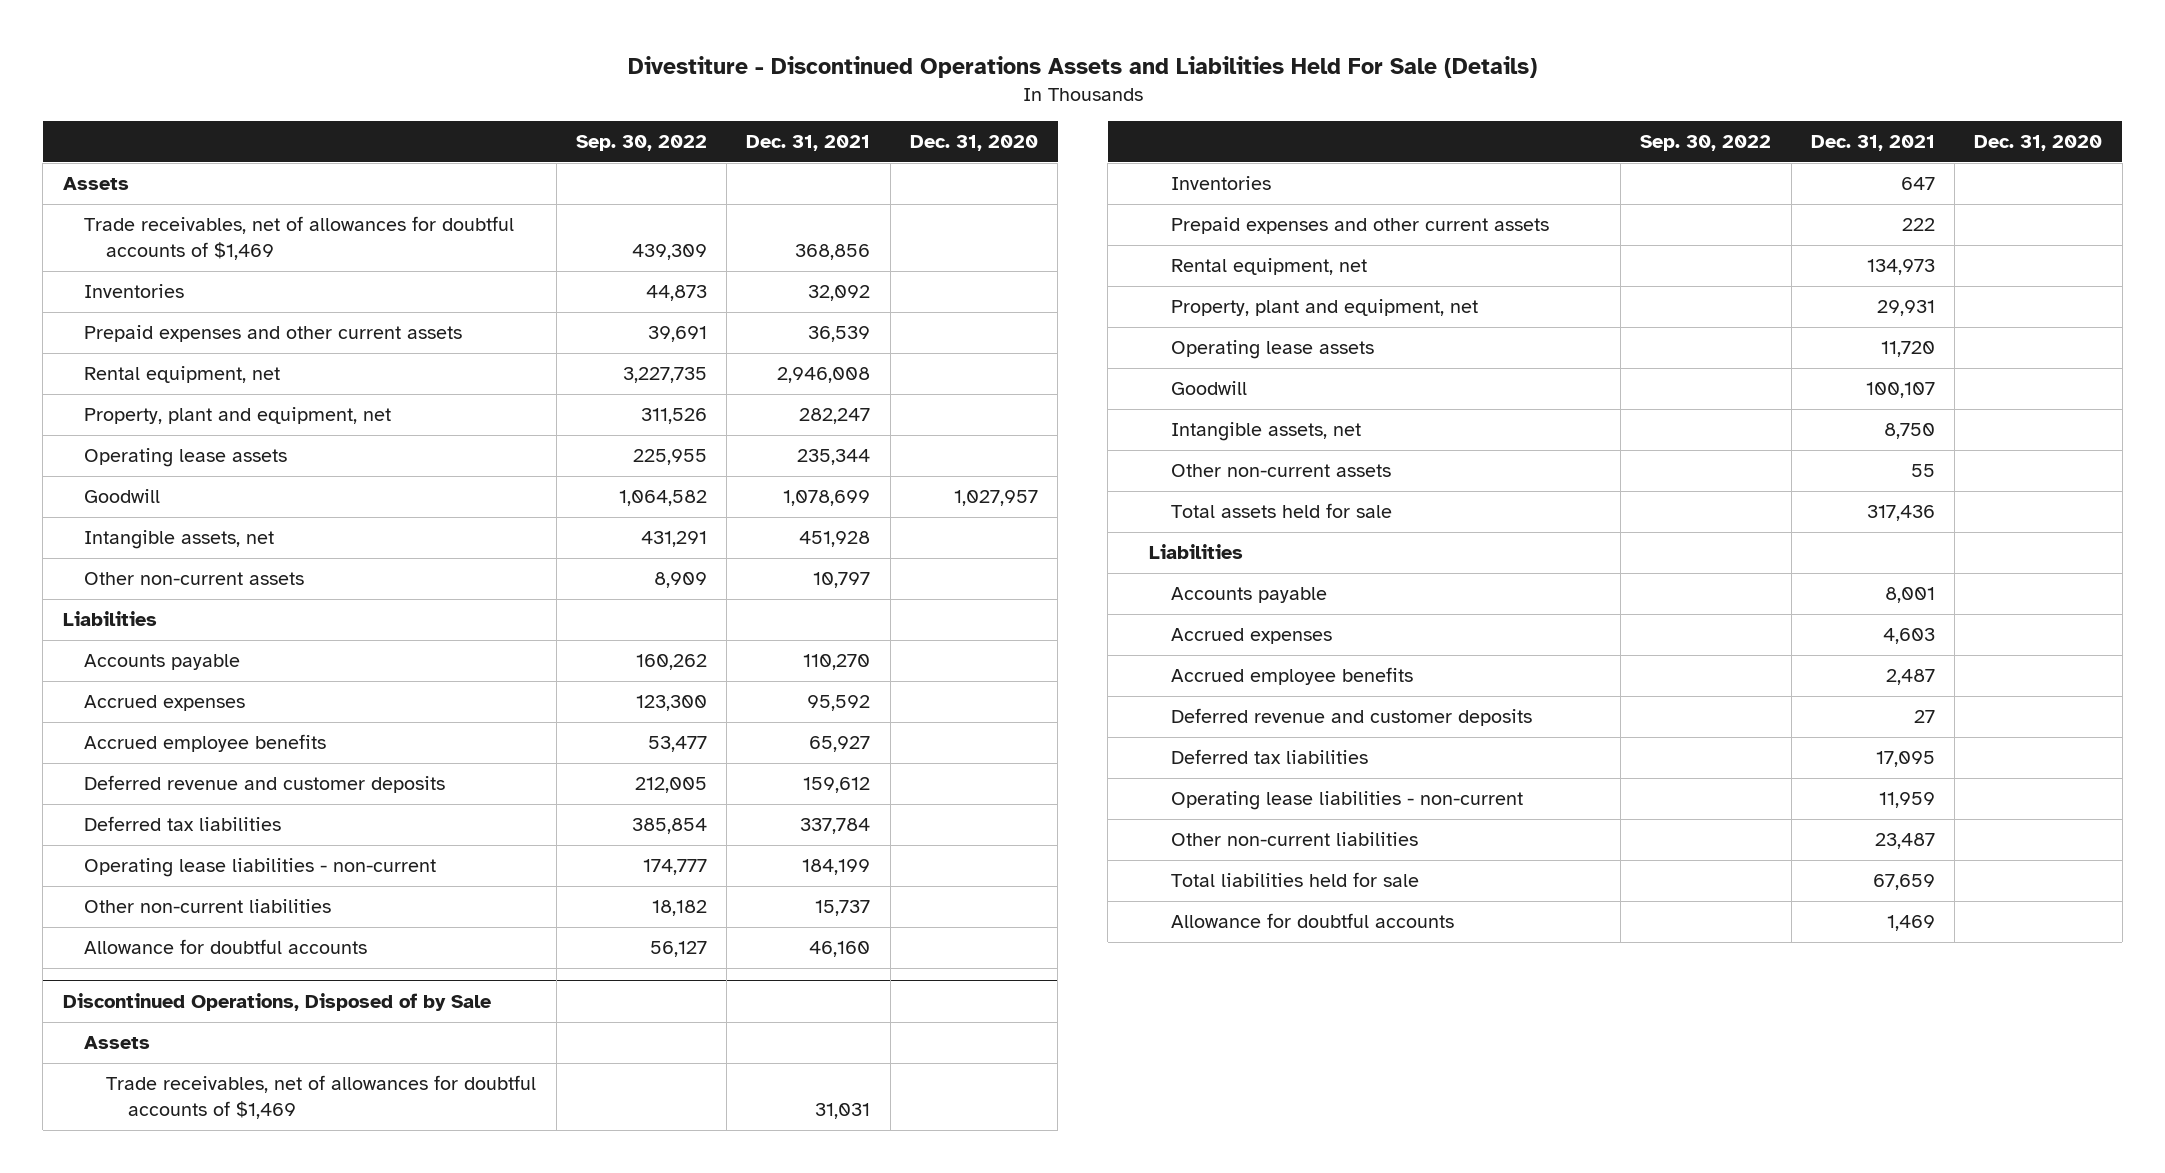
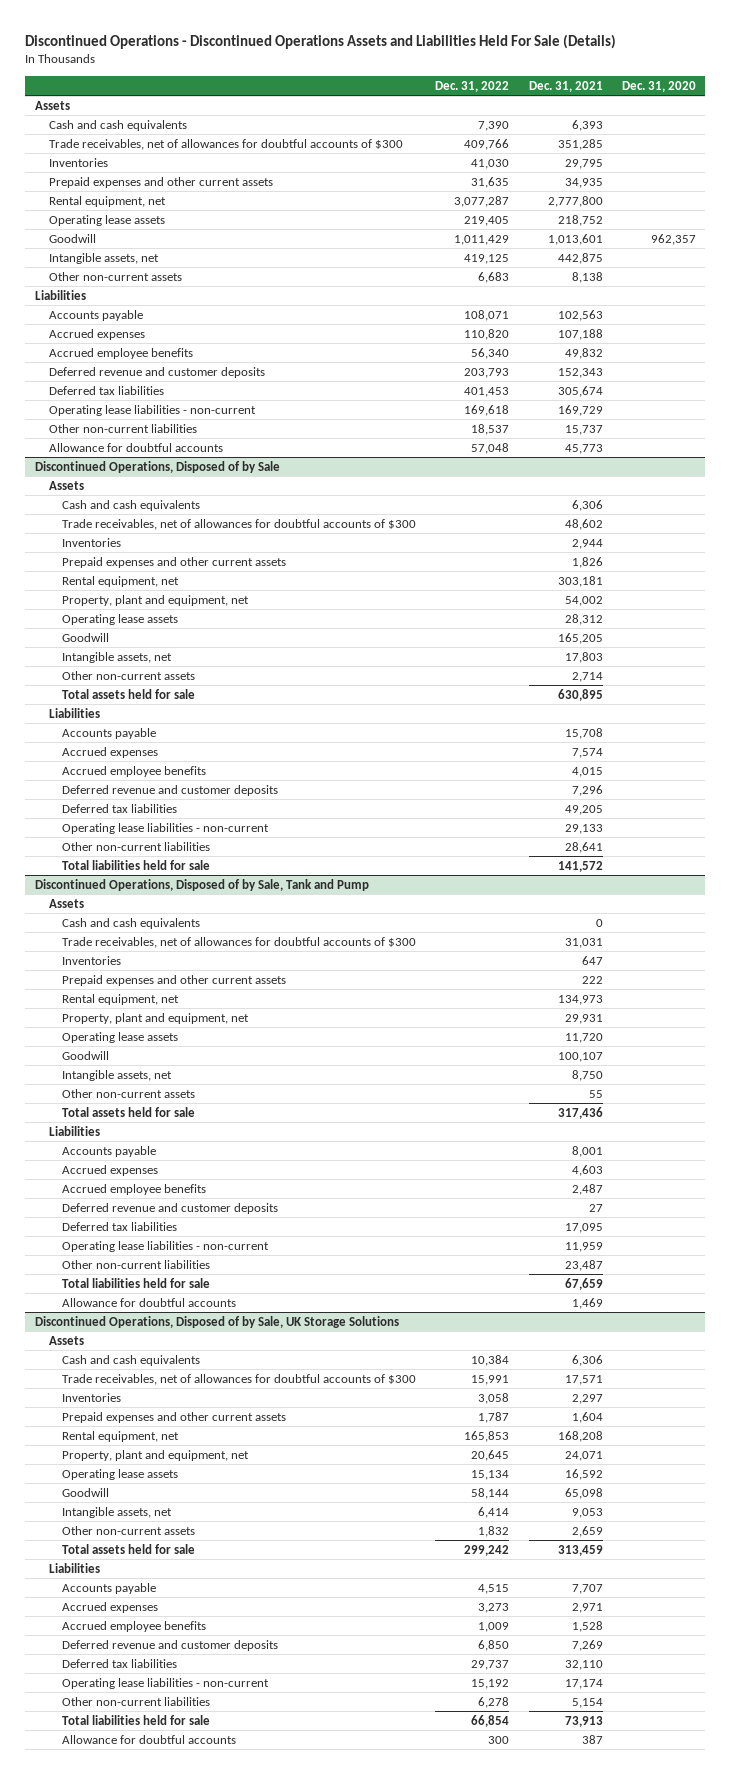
[627,55,1537,78] Divestiture - Discontinued Operations Assets and Liabilities Held For Sale (Details) -> [25,33,617,49] Discontinued Operations - Discontinued Operations Assets and Liabilities Held For Sale (Details)
[575,135,707,152] Sep. 30, 2022 -> none
none -> [435,81,510,93] Dec. 31, 2022
[84,407,392,425] Property, plant and equipment, net -> none
none -> [48,119,187,131] Cash and cash equivalents
[84,216,515,261] Trade receivables, net of allowances for doubtful accounts of $1,469 -> [48,138,403,150] Trade receivables, net of allowances for doubtful accounts of $300
[795,244,871,261] 368,856 -> [557,138,603,150] 351,285
[808,285,871,302] 32,092 -> [564,158,603,169] 29,795
[808,326,871,343] 36,539 -> [564,177,603,188] 34,935
[777,367,871,384] 2,946,008 -> [547,195,603,207] 2,777,800
[797,449,871,466] 235,344 -> [557,214,603,226] 218,752
[783,490,871,507] 1,078,699 -> [547,233,603,245] 1,013,601
[953,490,1038,507] 1,027,957 -> [650,233,696,245] 962,357
[799,531,871,548] 451,928 -> [557,252,603,264] 442,875
[813,572,871,589] 10,797 -> [571,271,603,283] 8,138
[803,654,871,671] 110,270 -> [557,309,603,321] 102,563
[807,695,871,712] 95,592 -> [557,328,603,340] 107,188
[809,736,871,753] 65,927 -> [564,347,603,359] 49,832
[803,777,871,794] 159,612 -> [557,367,603,378] 152,343
[800,818,871,835] 337,784 -> [557,385,603,397] 305,674
[802,859,871,876] 184,199 -> [557,404,603,416] 169,729
[809,941,871,958] 46,160 -> [564,443,603,454] 45,773
none -> [62,499,201,511] Cash and cash equivalents
[106,1075,537,1120] Trade receivables, net of allowances for doubtful accounts of $1,469 -> [62,518,417,530] Trade receivables, net of allowances for doubtful accounts of $300
[815,1103,871,1120] 31,031 -> [564,518,603,530] 48,602
none -> [62,537,122,547] Inventories
none -> [62,556,287,568] Prepaid expenses and other current assets
none -> [62,575,180,587] Rental equipment, net
none -> [62,594,250,606] Property, plant and equipment, net
none -> [62,613,179,625] Operating lease assets
none -> [62,632,110,642] Goodwill
none -> [62,651,173,663] Intangible assets, net
none -> [62,670,196,680] Other non-current assets
none -> [62,688,196,699] Total assets held for sale
none -> [48,707,100,718] Liabilities
none -> [62,727,157,739] Accounts payable
none -> [62,746,159,758] Accrued expenses
none -> [62,765,207,777] Accrued employee benefits
none -> [62,784,279,796] Deferred revenue and customer deposits
none -> [62,803,178,813] Deferred tax liabilities
none -> [62,822,270,834] Operating lease liabilities - non-current
none -> [62,841,211,851] Other non-current liabilities
none -> [62,859,211,870] Total liabilities held for sale
none -> [34,878,369,891] Discontinued Operations, Disposed of by Sale, Tank and Pump
none -> [48,898,84,908] Assets
none -> [62,917,201,929] Cash and cash equivalents
none -> [62,936,417,948] Trade receivables, net of allowances for doubtful accounts of $300
none -> [34,1315,399,1328] Discontinued Operations, Disposed of by Sale, UK Storage Solutions
none -> [48,1335,84,1345] Assets
none -> [62,1354,201,1366] Cash and cash equivalents
none -> [62,1373,417,1385] Trade receivables, net of allowances for doubtful accounts of $300
none -> [62,1392,122,1402] Inventories
none -> [62,1411,287,1423] Prepaid expenses and other current assets
none -> [62,1430,180,1442] Rental equipment, net
none -> [62,1449,250,1461] Property, plant and equipment, net
none -> [62,1468,179,1480] Operating lease assets
none -> [62,1487,110,1497] Goodwill
none -> [62,1506,173,1518] Intangible assets, net
none -> [62,1525,196,1535] Other non-current assets
none -> [62,1543,196,1554] Total assets held for sale
none -> [48,1562,100,1573] Liabilities
none -> [62,1582,157,1594] Accounts payable
none -> [62,1601,159,1613] Accrued expenses
none -> [62,1620,207,1632] Accrued employee benefits
none -> [62,1639,279,1651] Deferred revenue and customer deposits
none -> [62,1658,178,1668] Deferred tax liabilities
none -> [62,1677,270,1689] Operating lease liabilities - non-current
none -> [62,1696,211,1706] Other non-current liabilities
none -> [62,1714,211,1725] Total liabilities held for sale
none -> [62,1734,237,1744] Allowance for doubtful accounts

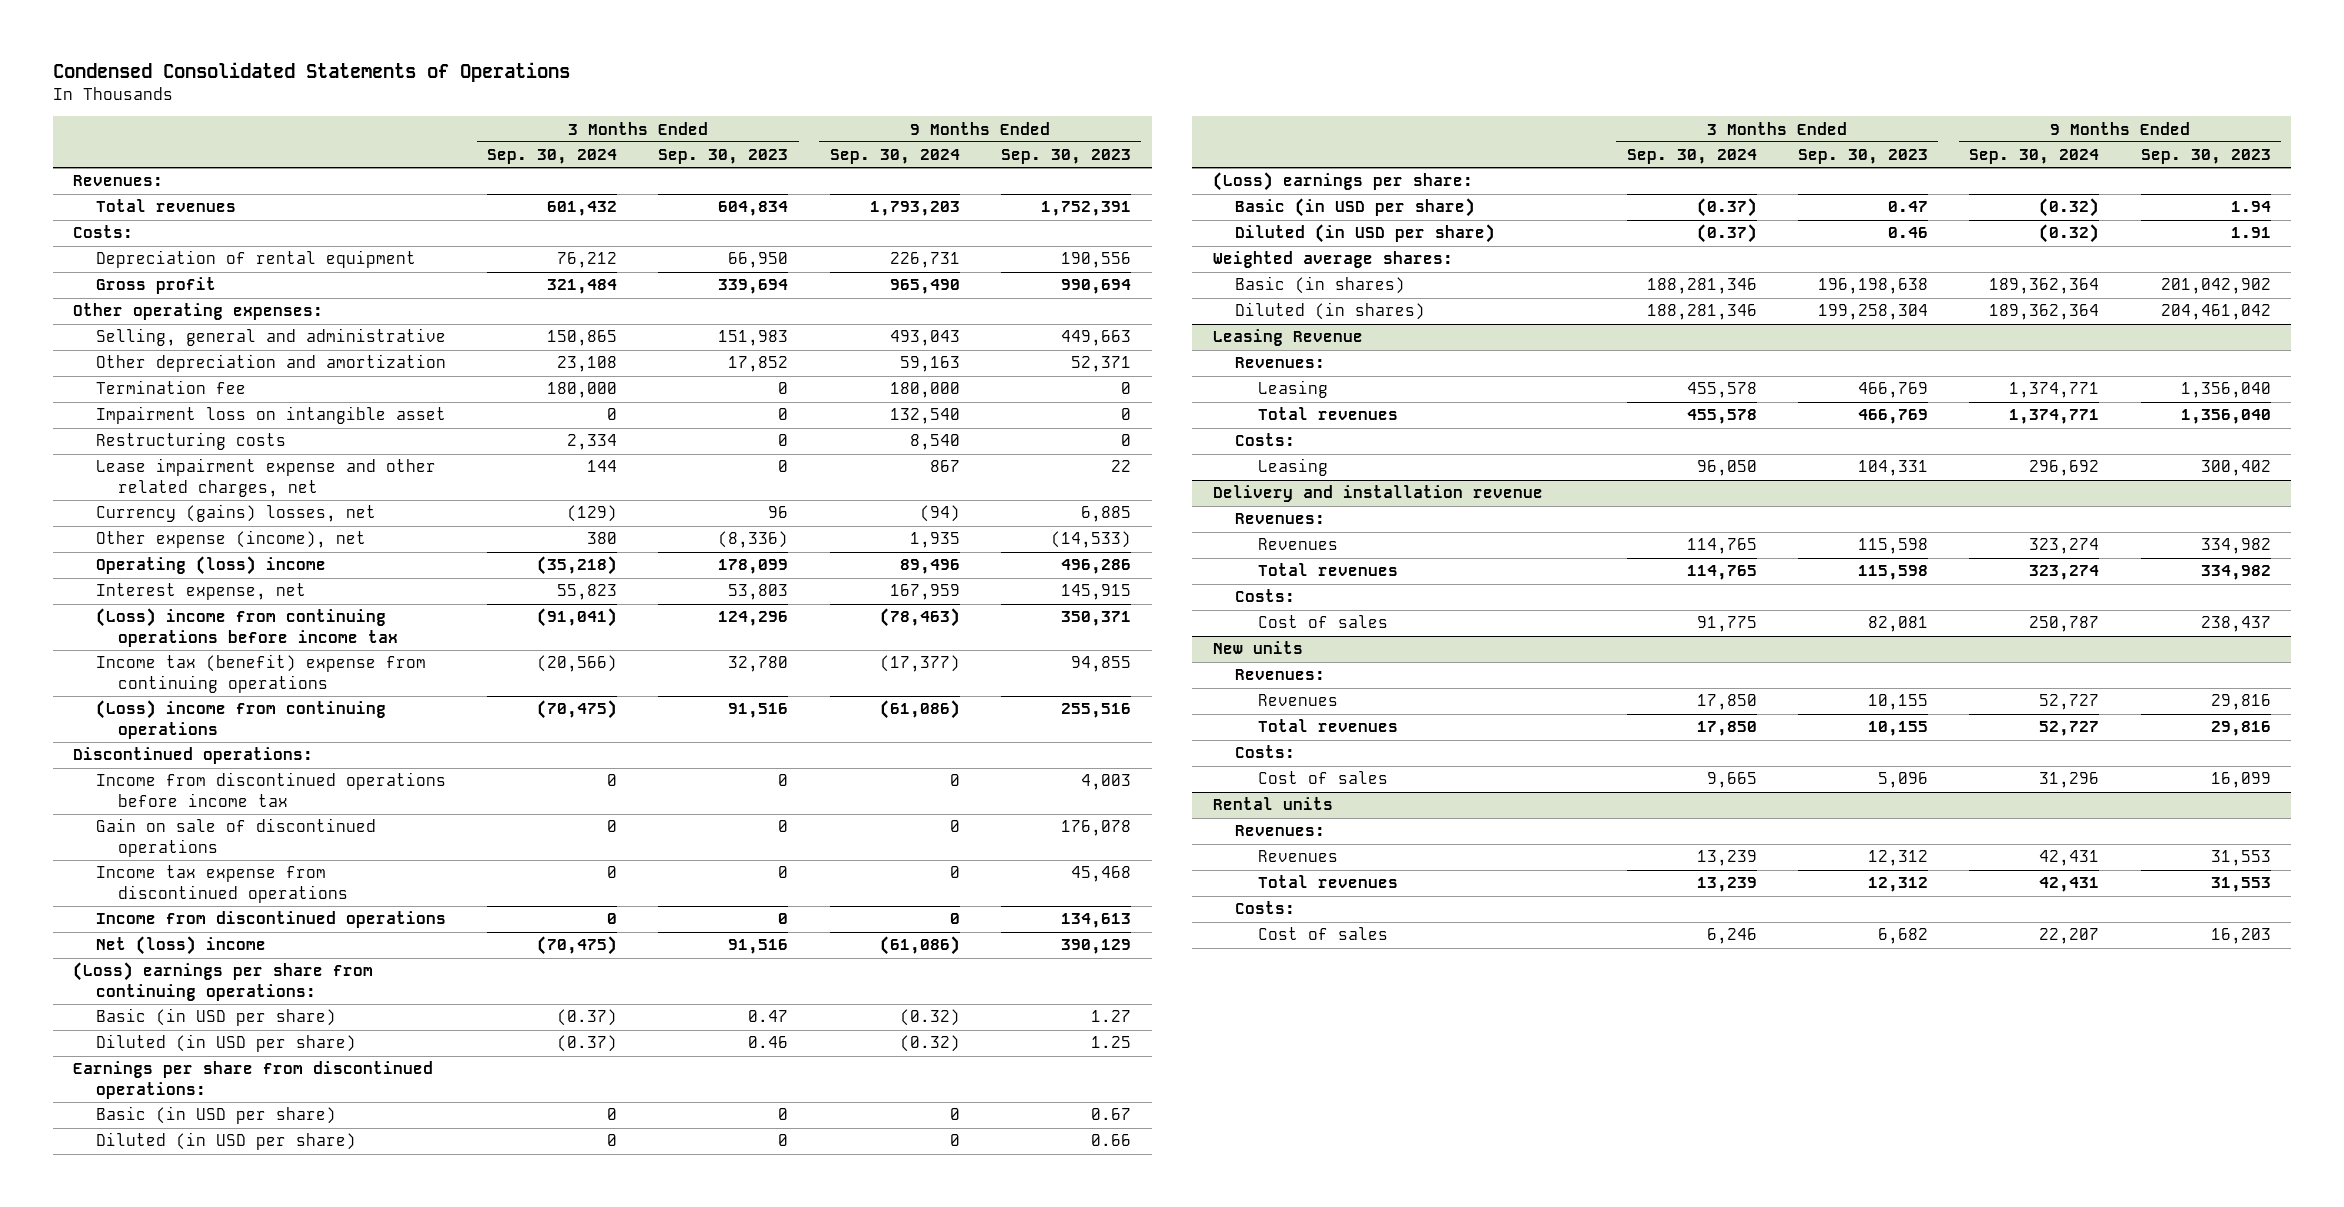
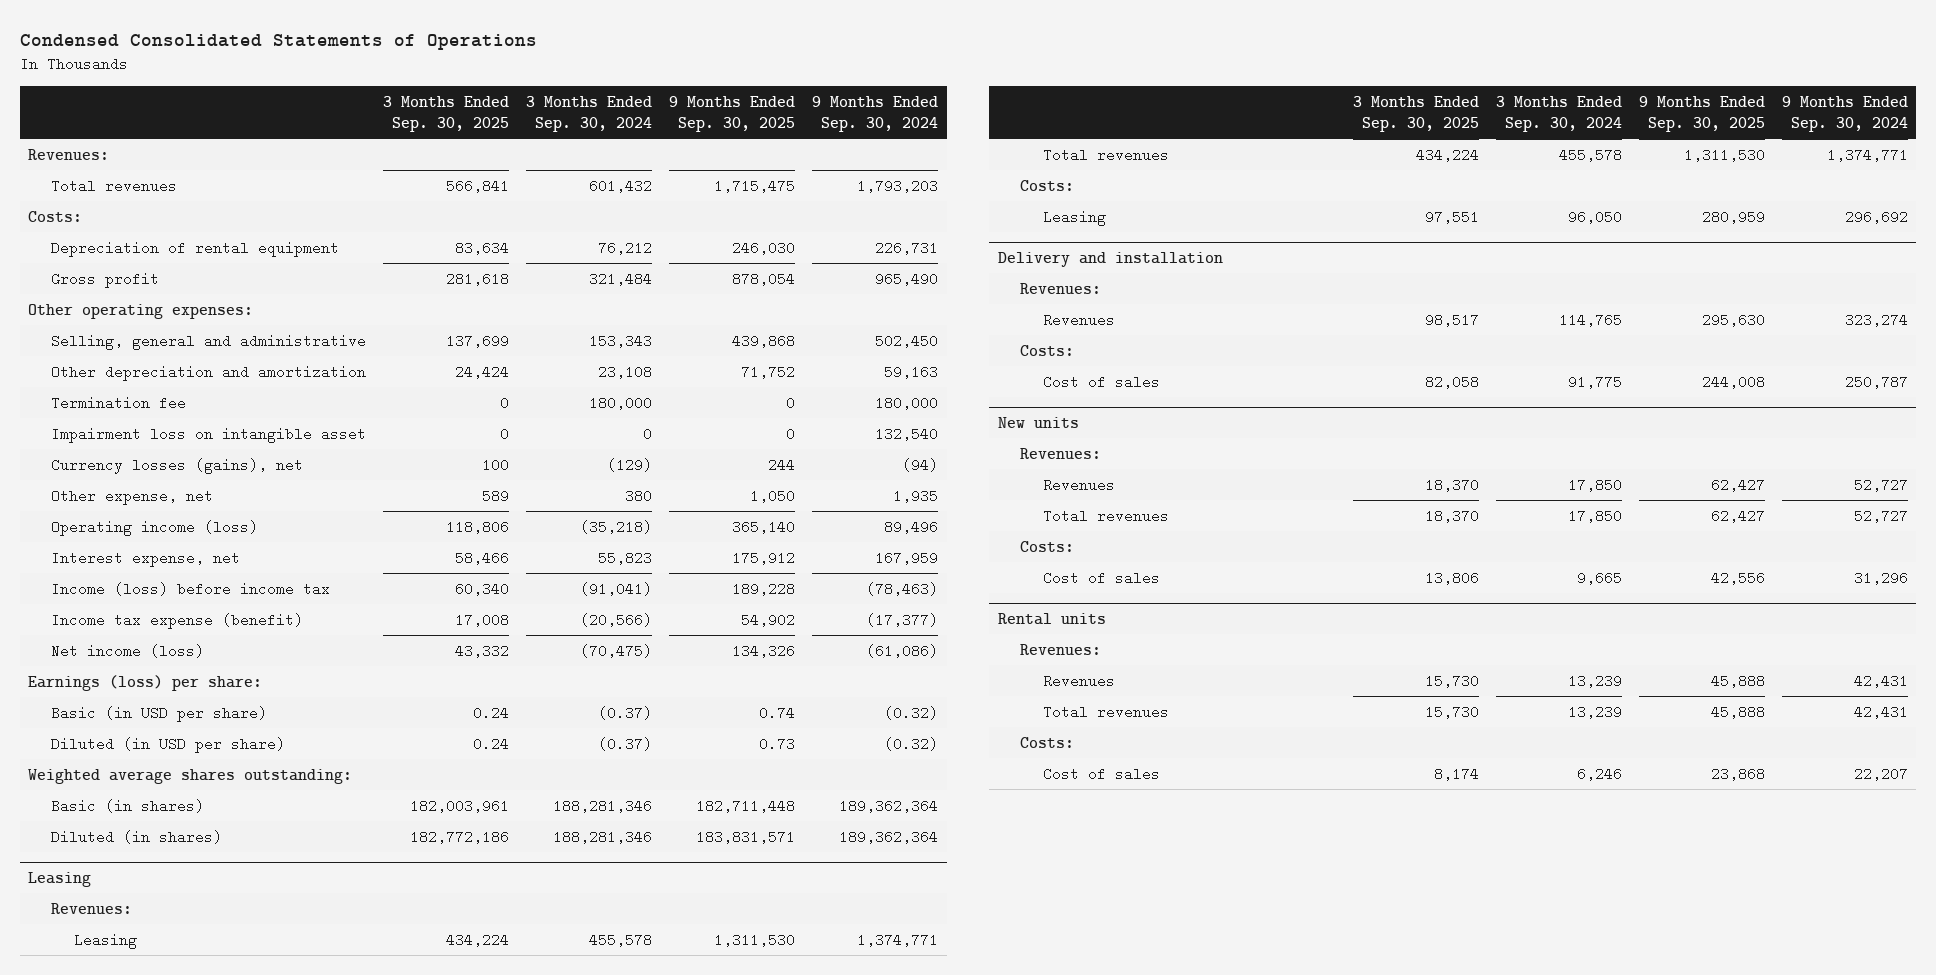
[658,149,789,165] Sep. 30, 2023 -> none
[1001,149,1132,165] Sep. 30, 2023 -> none
none -> [383,95,510,132] 3 Months Ended Sep. 30, 2025
none -> [669,95,796,132] 9 Months Ended Sep. 30, 2025
[547,330,618,347] 150,865 -> [589,333,653,348] 153,343
[889,330,960,347] 493,043 -> [875,333,939,348] 502,450
[95,432,286,451] Restructuring costs -> none
[95,458,436,498] Lease impairment expense and other related charges, net -> none
[95,504,376,523] Currency (gains) losses, net -> [50,457,303,474] Currency losses (gains), net
[95,530,366,549] Other expense (income), net -> [50,488,213,505] Other expense, net
[95,556,326,576] Operating (loss) income -> [50,519,258,536] Operating income (loss)
[95,700,386,740] (Loss) income from continuing operations -> none
[73,747,314,765] Discontinued operations: -> none
[95,772,446,808] Income from discontinued operations before income tax -> none
[95,818,376,858] Gain on sale of discontinued operations -> none
[95,865,348,904] Income tax expense from discontinued operations -> none
[95,911,446,929] Income from discontinued operations -> none
[73,962,374,1002] (Loss) earnings per share from continuing operations: -> none
[95,1008,336,1027] Basic (in USD per share) -> none
[95,1034,356,1053] Diluted (in USD per share) -> none
[73,1061,434,1100] Earnings per share from discontinued operations: -> none
[95,1106,336,1125] Basic (in USD per share) -> none
[95,1132,356,1151] Diluted (in USD per share) -> none
[95,608,398,648] (Loss) income from continuing operations before income tax -> [50,581,330,596] Income (loss) before income tax
[95,654,426,694] Income tax (benefit) expense from continuing operations -> [50,612,303,629] Income tax expense (benefit)
[95,936,266,956] Net (loss) income -> [50,643,204,658] Net income (loss)
[1213,172,1474,192] (Loss) earnings per share: -> [28,674,263,691] Earnings (loss) per share:
[1213,251,1454,269] Weighted average shares: -> [28,768,353,784] Weighted average shares outstanding:
[1213,329,1364,347] Leasing Revenue -> [28,872,92,888] Leasing
[1213,485,1544,503] Delivery and installation revenue -> [997,252,1223,268] Delivery and installation
[1257,563,1398,577] Total revenues -> none

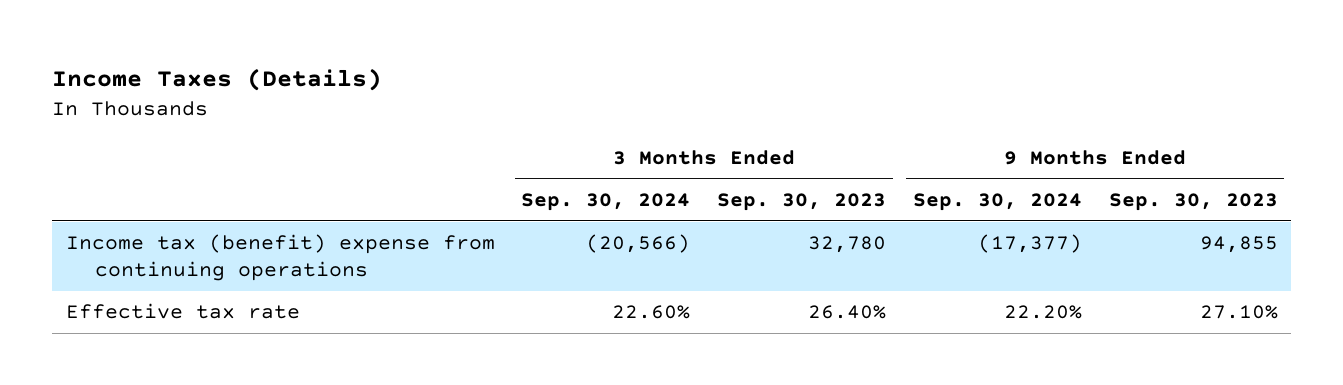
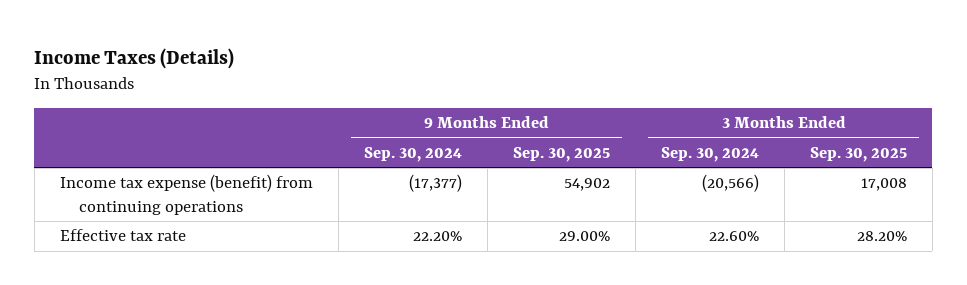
[717,193,887,212] Sep. 30, 2023 -> none
[1108,193,1278,212] Sep. 30, 2023 -> none
none -> [512,146,610,162] Sep. 30, 2025
none -> [809,146,907,162] Sep. 30, 2025
[65,234,495,282] Income tax (benefit) expense from continuing operations -> [59,174,313,215] Income tax expense (benefit) from continuing operations

